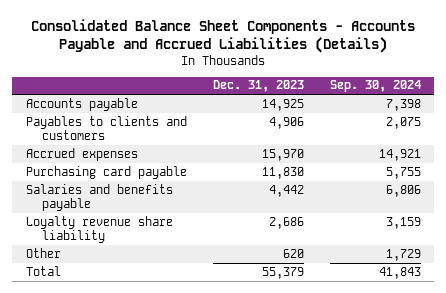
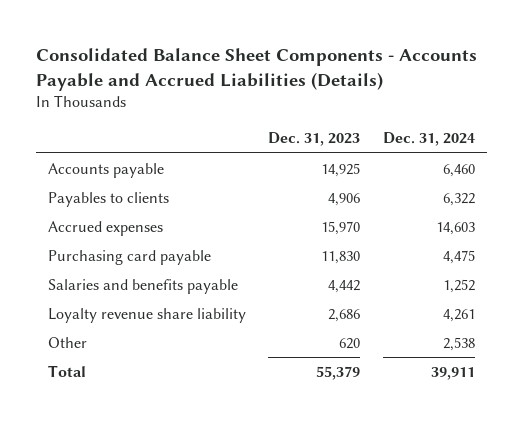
[329,80,421,93] Sep. 30, 2024 -> none
none -> [383,132,476,147] Dec. 31, 2024
[25,115,187,140] Payables to clients and customers -> [47,191,169,207] Payables to clients

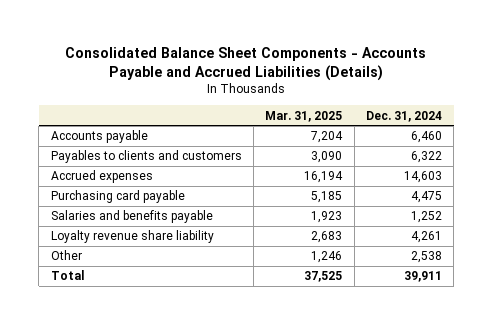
[268,132,361,147] Dec. 31, 2023 -> none
none -> [265,110,343,122] Mar. 31, 2025
[47,191,169,207] Payables to clients -> [50,150,242,164] Payables to clients and customers

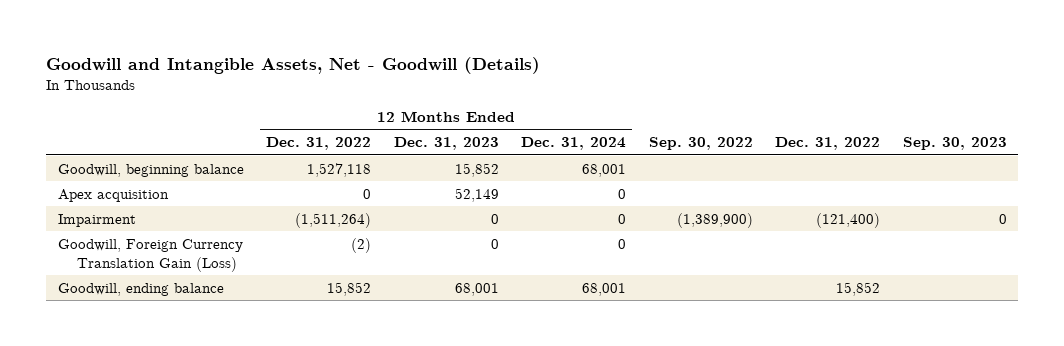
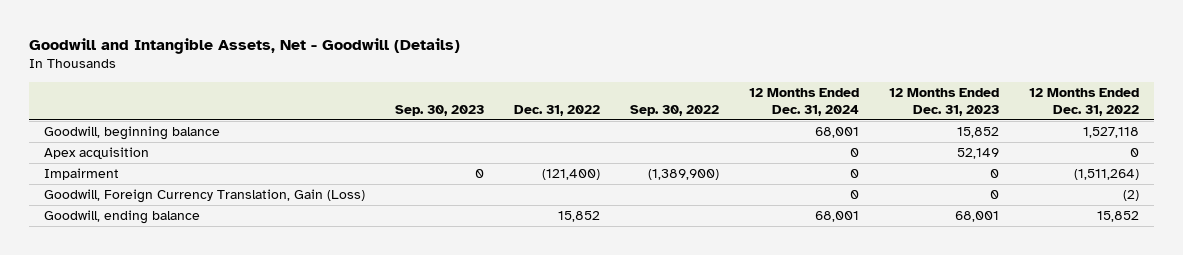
[57,238,243,272] Goodwill, Foreign Currency Translation Gain (Loss) -> [43,189,365,204] Goodwill, Foreign Currency Translation, Gain (Loss)

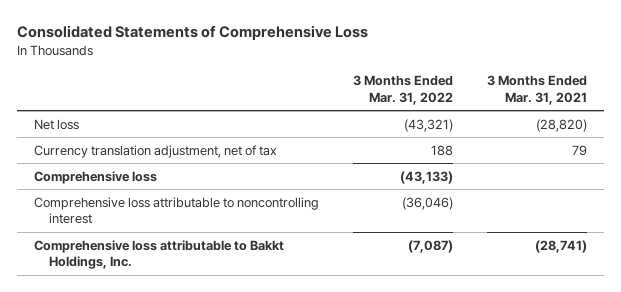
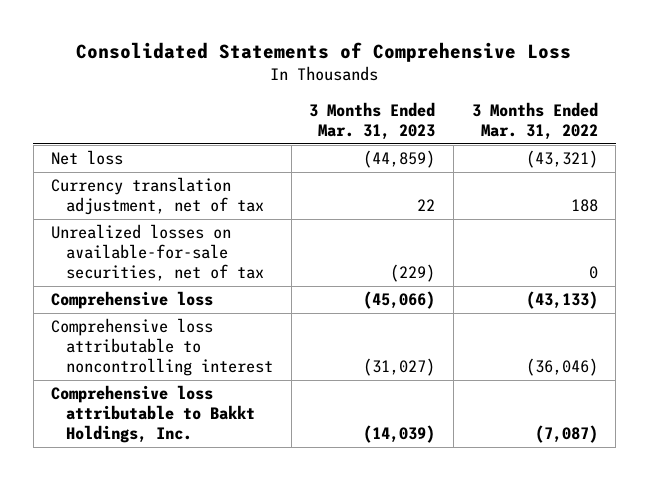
[486,75,587,106] 3 Months Ended Mar. 31, 2021 -> none
none -> [309,101,436,140] 3 Months Ended Mar. 31, 2023
none -> [51,224,265,282] Unrealized losses on available-for-sale securities, net of tax

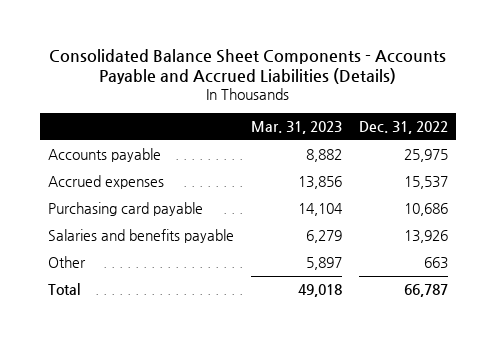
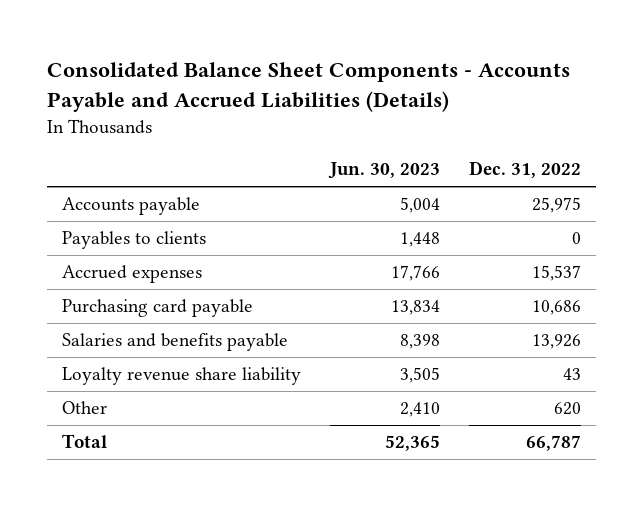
[250,121,342,135] Mar. 31, 2023 -> none
none -> [328,162,441,180] Jun. 30, 2023
none -> [61,231,206,250] Payables to clients
none -> [61,367,301,386] Loyalty revenue share liability
[423,257,448,270] 663 -> [554,402,582,416] 620

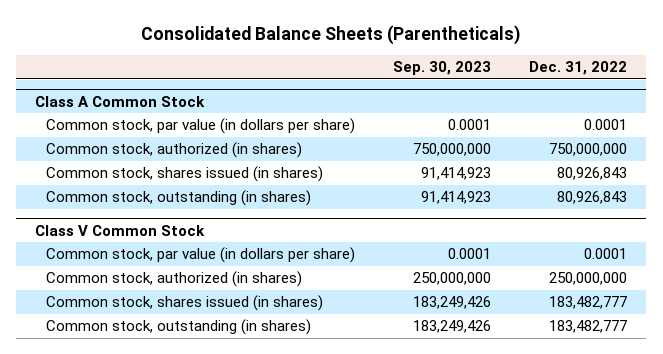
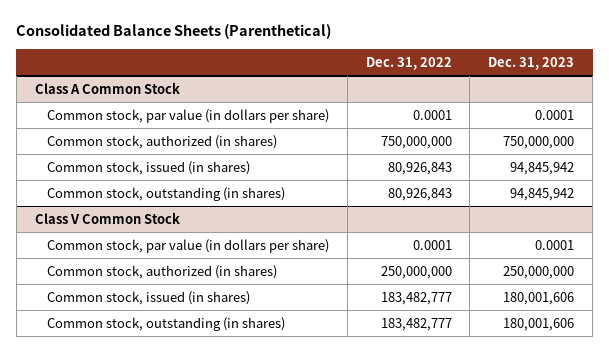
[141,24,521,45] Consolidated Balance Sheets (Parentheticals) -> [16,24,332,40] Consolidated Balance Sheets (Parenthetical)
[393,61,492,76] Sep. 30, 2023 -> none
none -> [488,56,575,70] Dec. 31, 2023
[46,166,324,183] Common stock, shares issued (in shares) -> [47,160,251,175] Common stock, issued (in shares)
[46,295,324,312] Common stock, shares issued (in shares) -> [47,290,251,305] Common stock, issued (in shares)

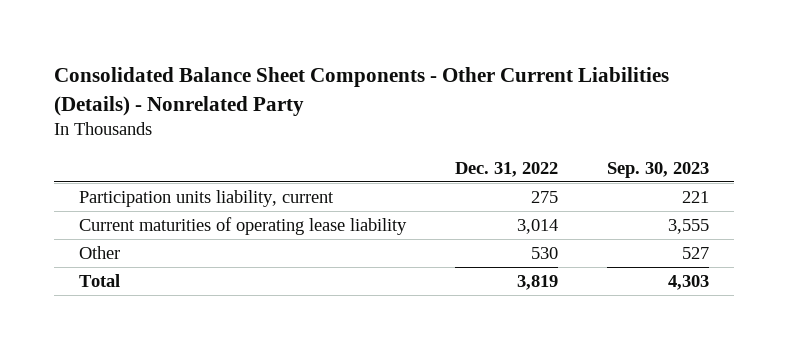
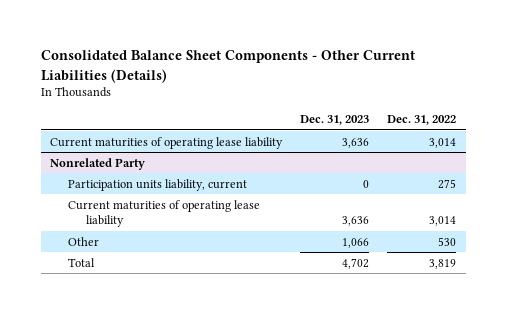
[54,67,670,116] Consolidated Balance Sheet Components - Other Current Liabilities (Details) - Nonrelated Party -> [40,50,415,83] Consolidated Balance Sheet Components - Other Current Liabilities (Details)
[607,161,710,178] Sep. 30, 2023 -> none
none -> [300,115,370,126] Dec. 31, 2023
none -> [49,136,283,149] Current maturities of operating lease liability
none -> [49,157,145,170] Nonrelated Party

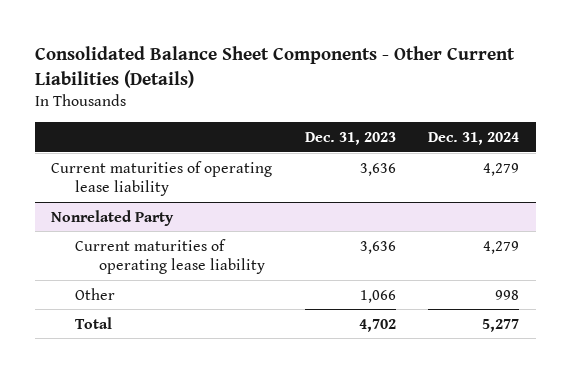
[387,115,457,126] Dec. 31, 2022 -> none
none -> [428,131,520,145] Dec. 31, 2024
[67,178,247,191] Participation units liability, current -> none

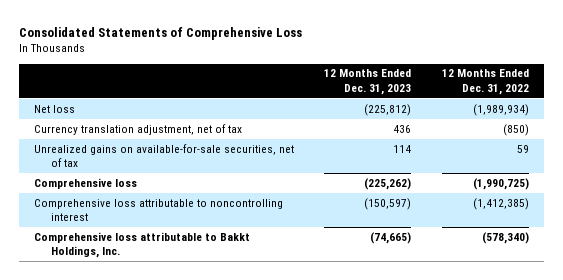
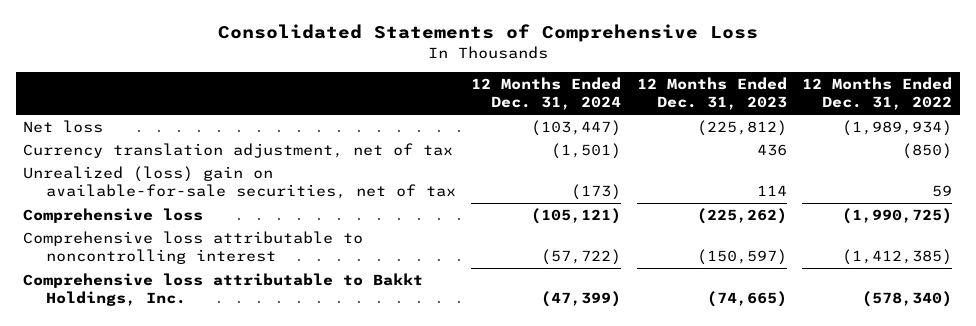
none -> [471,77,622,111] 12 Months Ended Dec. 31, 2024
[34,143,295,168] Unrealized gains on available-for-sale securities, net of tax -> [23,165,456,199] Unrealized (loss) gain on available-for-sale securities, net of tax

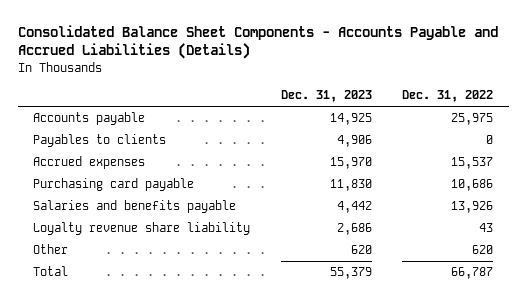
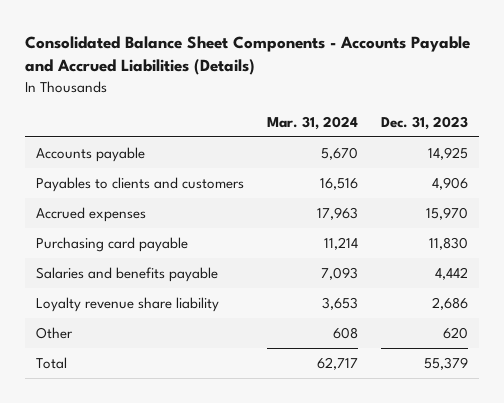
[402,90,494,103] Dec. 31, 2022 -> none
none -> [267,115,359,130] Mar. 31, 2024
[33,134,167,148] Payables to clients -> [36,177,245,193] Payables to clients and customers

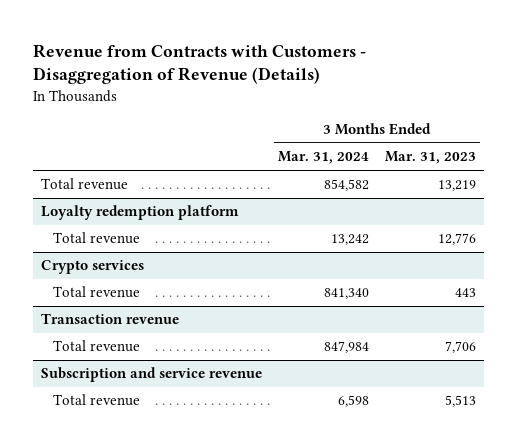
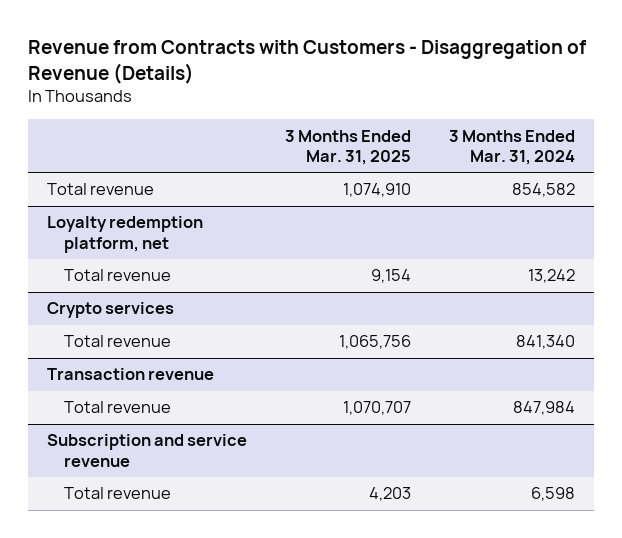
[384,151,476,165] Mar. 31, 2023 -> none
none -> [285,129,412,165] 3 Months Ended Mar. 31, 2025
[41,205,240,221] Loyalty redemption platform -> [47,216,204,253] Loyalty redemption platform, net

